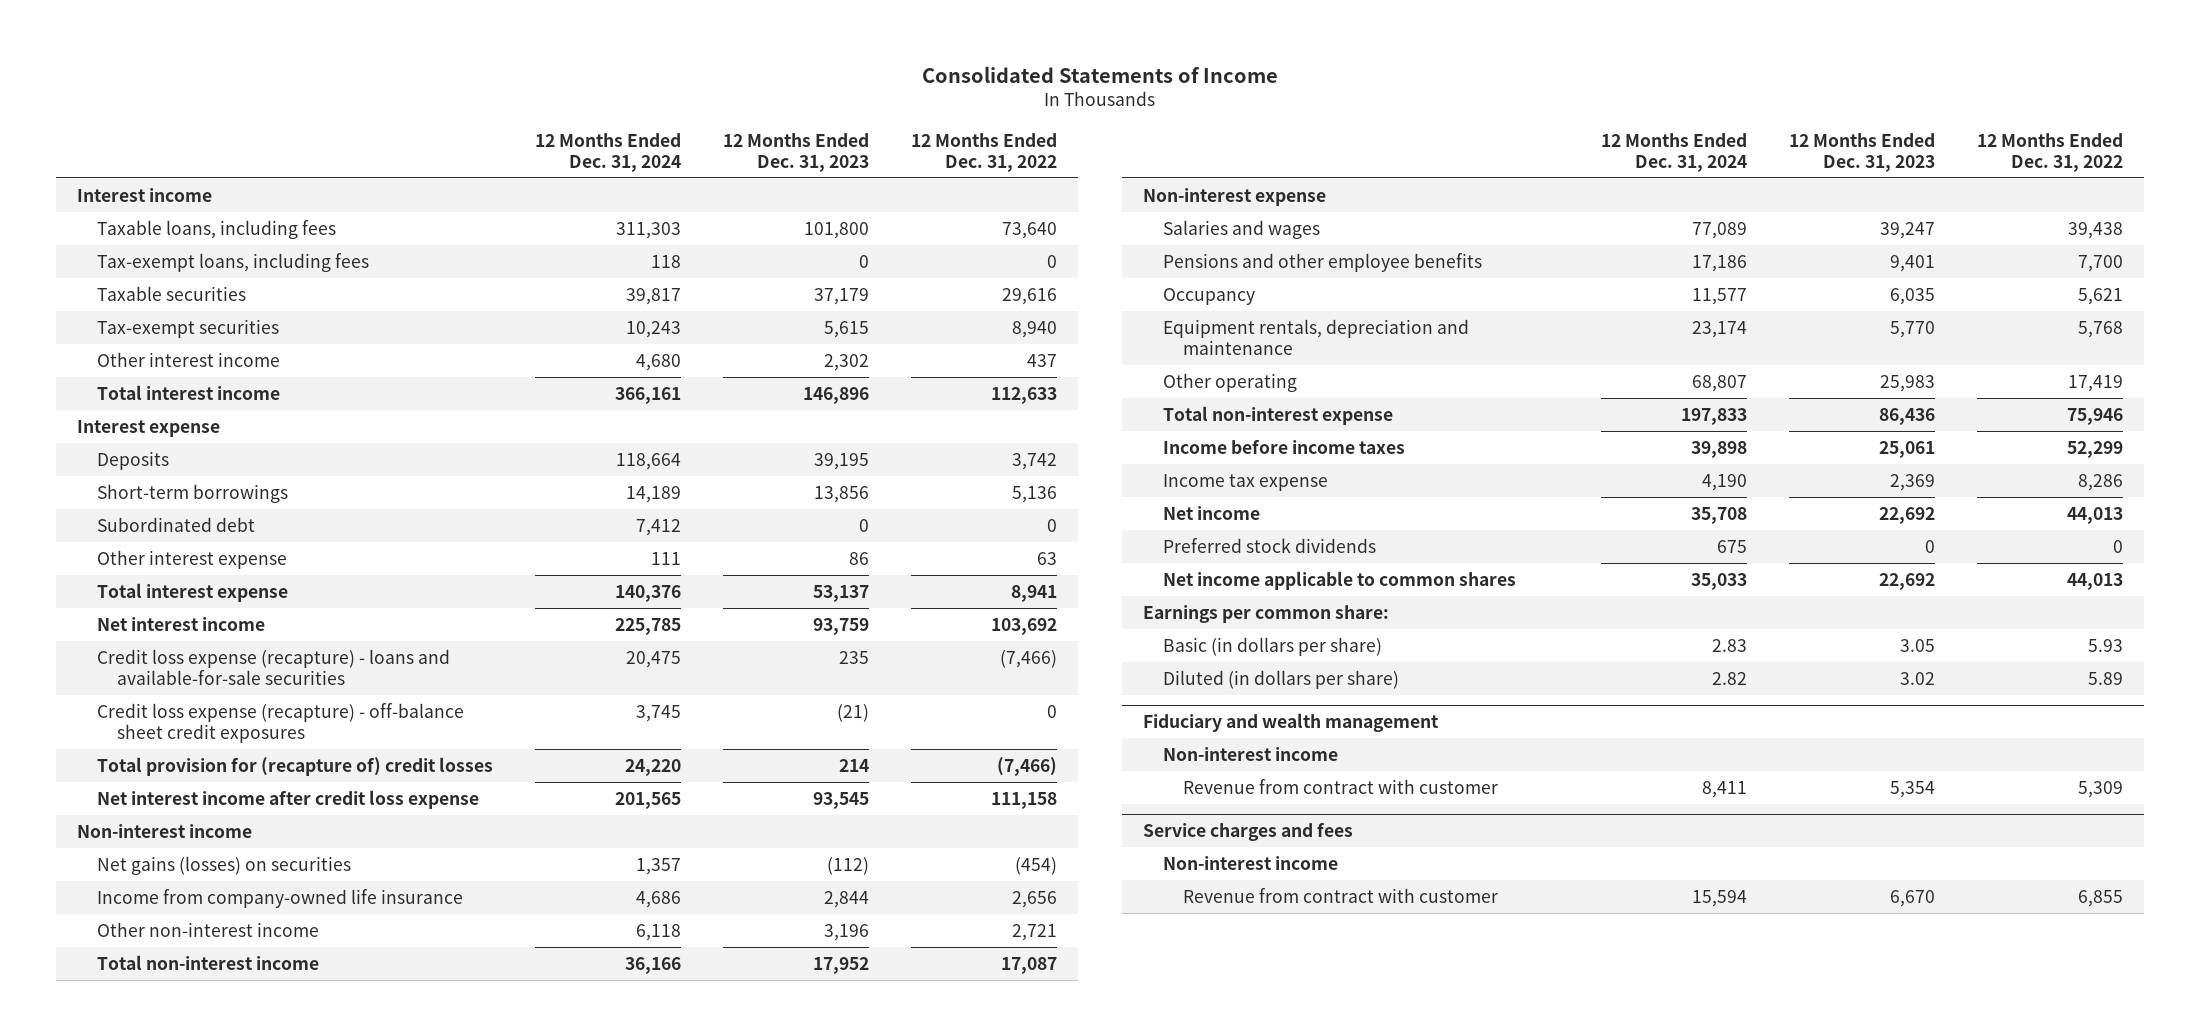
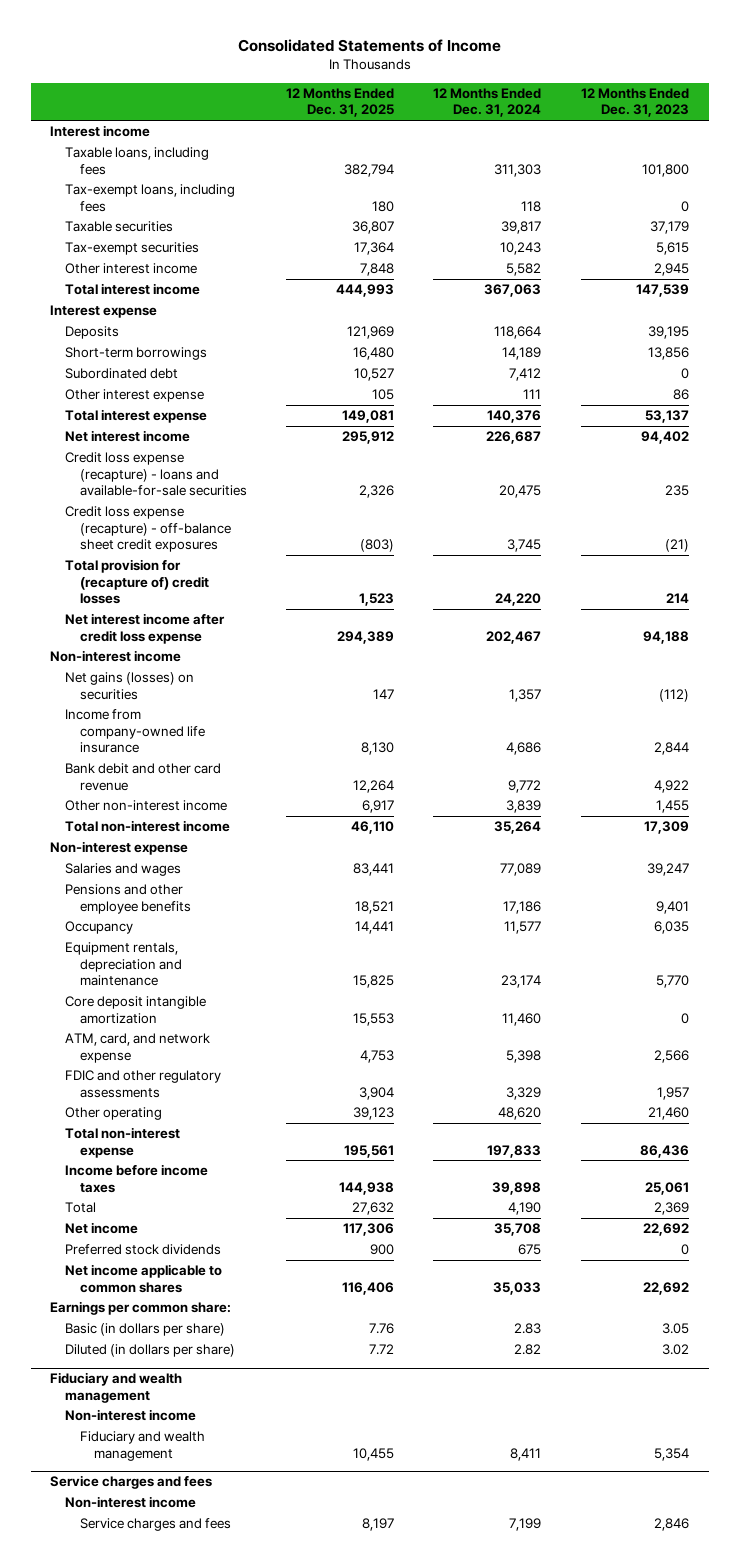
[910,132,1057,172] 12 Months Ended Dec. 31, 2022 -> none
none -> [285,87,394,118] 12 Months Ended Dec. 31, 2025
[635,353,681,371] 4,680 -> [506,263,542,277] 5,582
[823,353,869,371] 2,302 -> [653,263,689,277] 2,945
[614,386,681,404] 366,161 -> [484,284,542,298] 367,063
[802,386,869,404] 146,896 -> [635,284,689,298] 147,539
[614,617,681,635] 225,785 -> [486,431,542,445] 226,687
[812,617,869,635] 93,759 -> [640,431,689,445] 94,402
[614,791,681,809] 201,565 -> [486,630,542,644] 202,467
[812,791,869,809] 93,545 -> [642,630,689,644] 94,188
none -> [64,763,221,791] Bank debit and other card revenue
[635,923,681,941] 6,118 -> [506,800,542,814] 3,839
[823,923,869,941] 3,196 -> [655,800,689,814] 1,455
[624,956,681,974] 36,166 -> [494,821,542,835] 35,264
[812,956,869,974] 17,952 -> [643,821,689,835] 17,309
none -> [64,996,206,1024] Core deposit intangible amortization
none -> [64,1033,210,1063] ATM, card, and network expense
none -> [64,1070,221,1098] FDIC and other regulatory assessments
[1691,374,1747,392] 68,807 -> [498,1107,542,1121] 48,620
[1879,374,1935,392] 25,983 -> [647,1107,689,1121] 21,460
[1162,473,1328,491] Income tax expense -> [64,1202,96,1214] Total
[1183,778,1499,794] Revenue from contract with customer -> [79,1431,205,1461] Fiduciary and wealth management
[1183,887,1499,903] Revenue from contract with customer -> none
none -> [79,1518,231,1532] Service charges and fees

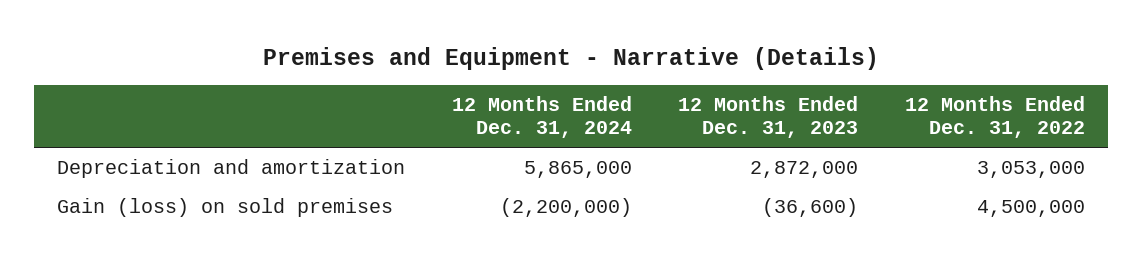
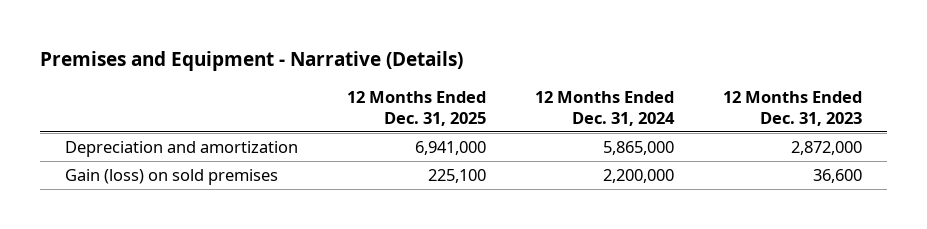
[904,95,1085,139] 12 Months Ended Dec. 31, 2022 -> none
none -> [347,91,487,126] 12 Months Ended Dec. 31, 2025
[499,198,632,218] (2,200,000) -> [603,169,675,184] 2,200,000
[762,198,859,218] (36,600) -> [813,169,863,184] 36,600

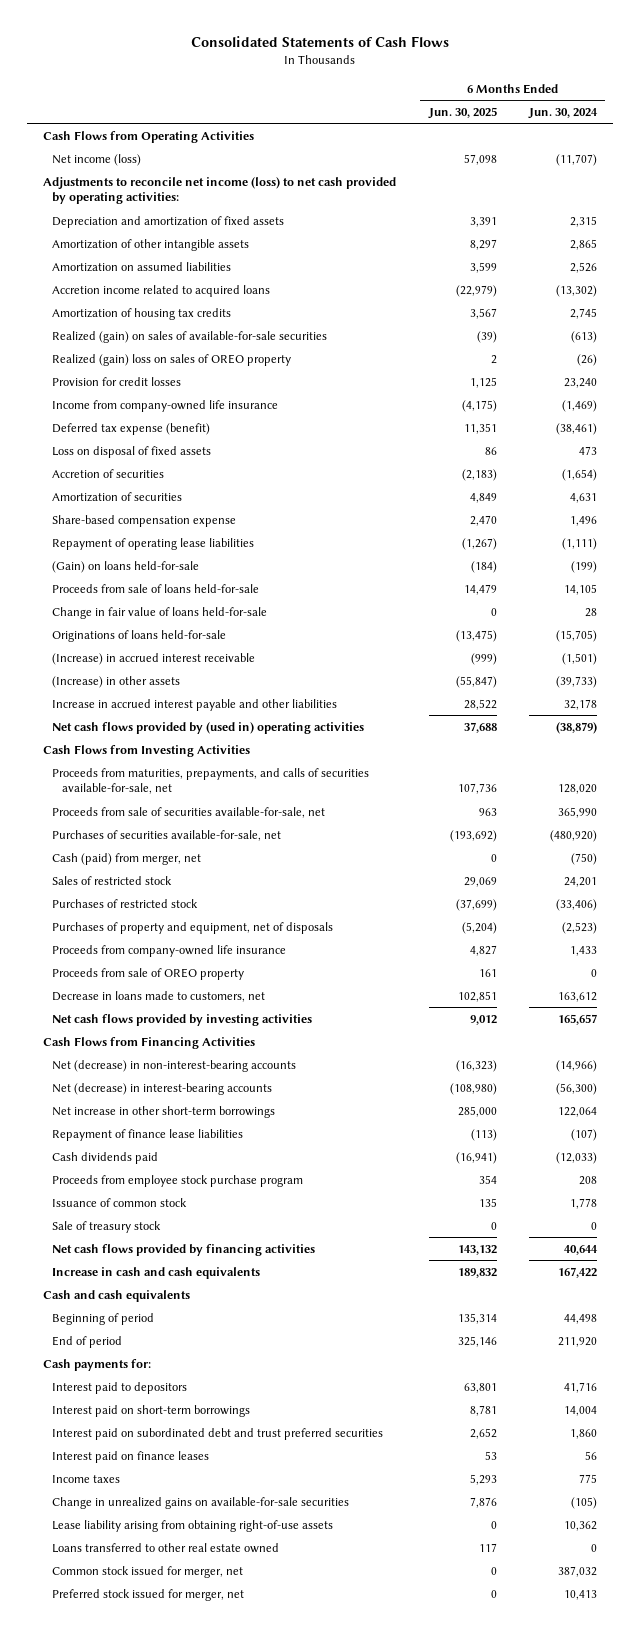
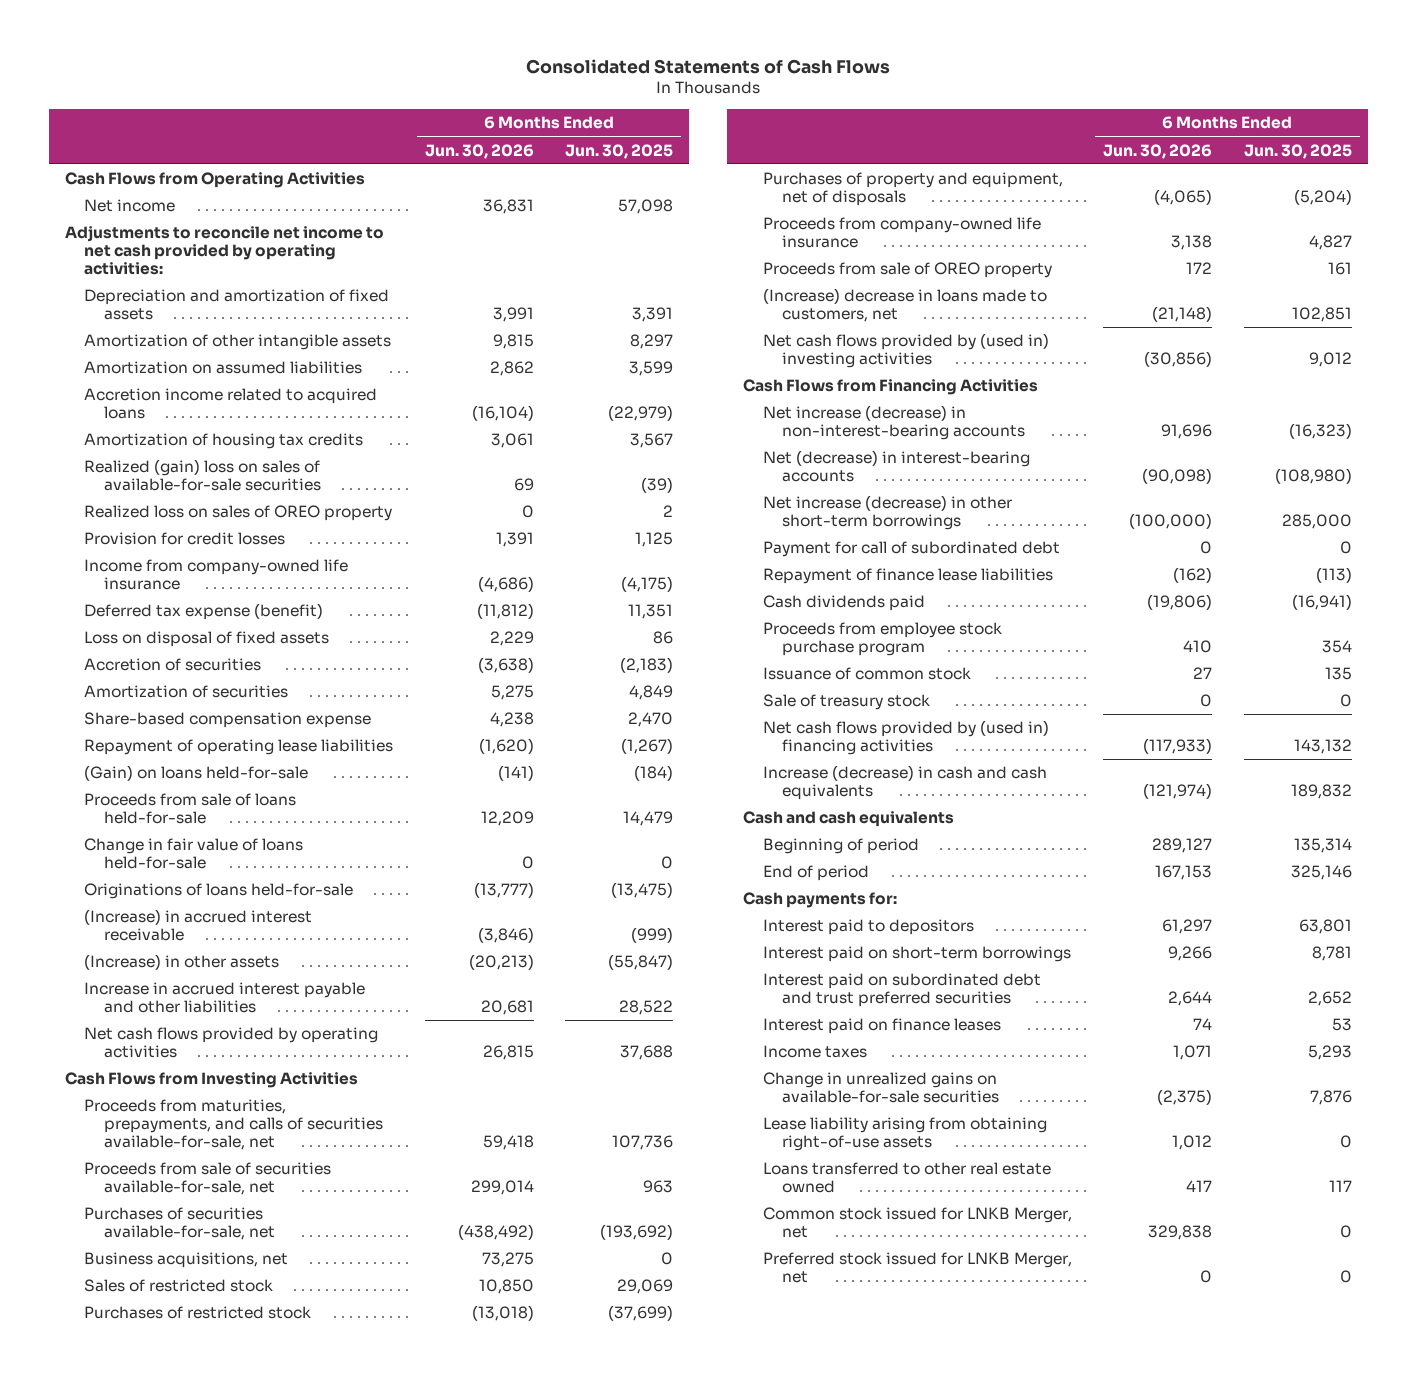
[527,107,598,119] Jun. 30, 2024 -> none
none -> [424,143,534,159] Jun. 30, 2026
[52,153,142,166] Net income (loss) -> [84,199,176,213] Net income
[43,176,397,205] Adjustments to reconcile net income (loss) to net cash provided by operating activities: -> [64,226,384,275] Adjustments to reconcile net income to net cash provided by operating activities:
[52,330,328,343] Realized (gain) on sales of available-for-sale securities -> [84,459,321,491] Realized (gain) loss on sales of available-for-sale securities
[52,353,292,366] Realized (gain) loss on sales of OREO property -> [84,505,393,522] Realized loss on sales of OREO property
[52,721,365,734] Net cash flows provided by (used in) operating activities -> [84,1027,379,1058] Net cash flows provided by operating activities
[52,852,202,865] Cash (paid) from merger, net -> [84,1252,289,1269] Business acquisitions, net
[52,990,266,1002] Decrease in loans made to customers, net -> [762,288,1047,322] (Increase) decrease in loans made to customers, net
[52,1013,313,1026] Net cash flows provided by investing activities -> [762,333,1049,368] Net cash flows provided by (used in) investing activities
[52,1059,297,1072] Net (decrease) in non-interest-bearing accounts -> [762,405,1025,440] Net increase (decrease) in non-interest-bearing accounts
[52,1105,276,1118] Net increase in other short-term borrowings -> [762,495,1012,530] Net increase (decrease) in other short-term borrowings
none -> [762,541,1060,558] Payment for call of subordinated debt
[52,1243,316,1256] Net cash flows provided by financing activities -> [762,720,1049,755] Net cash flows provided by (used in) financing activities
[52,1266,261,1279] Increase in cash and cash equivalents -> [762,765,1047,800] Increase (decrease) in cash and cash equivalents
[52,1565,244,1578] Common stock issued for merger, net -> [762,1207,1072,1238] Common stock issued for LNKB Merger, net
[52,1588,245,1601] Preferred stock issued for merger, net -> [762,1252,1072,1283] Preferred stock issued for LNKB Merger, net

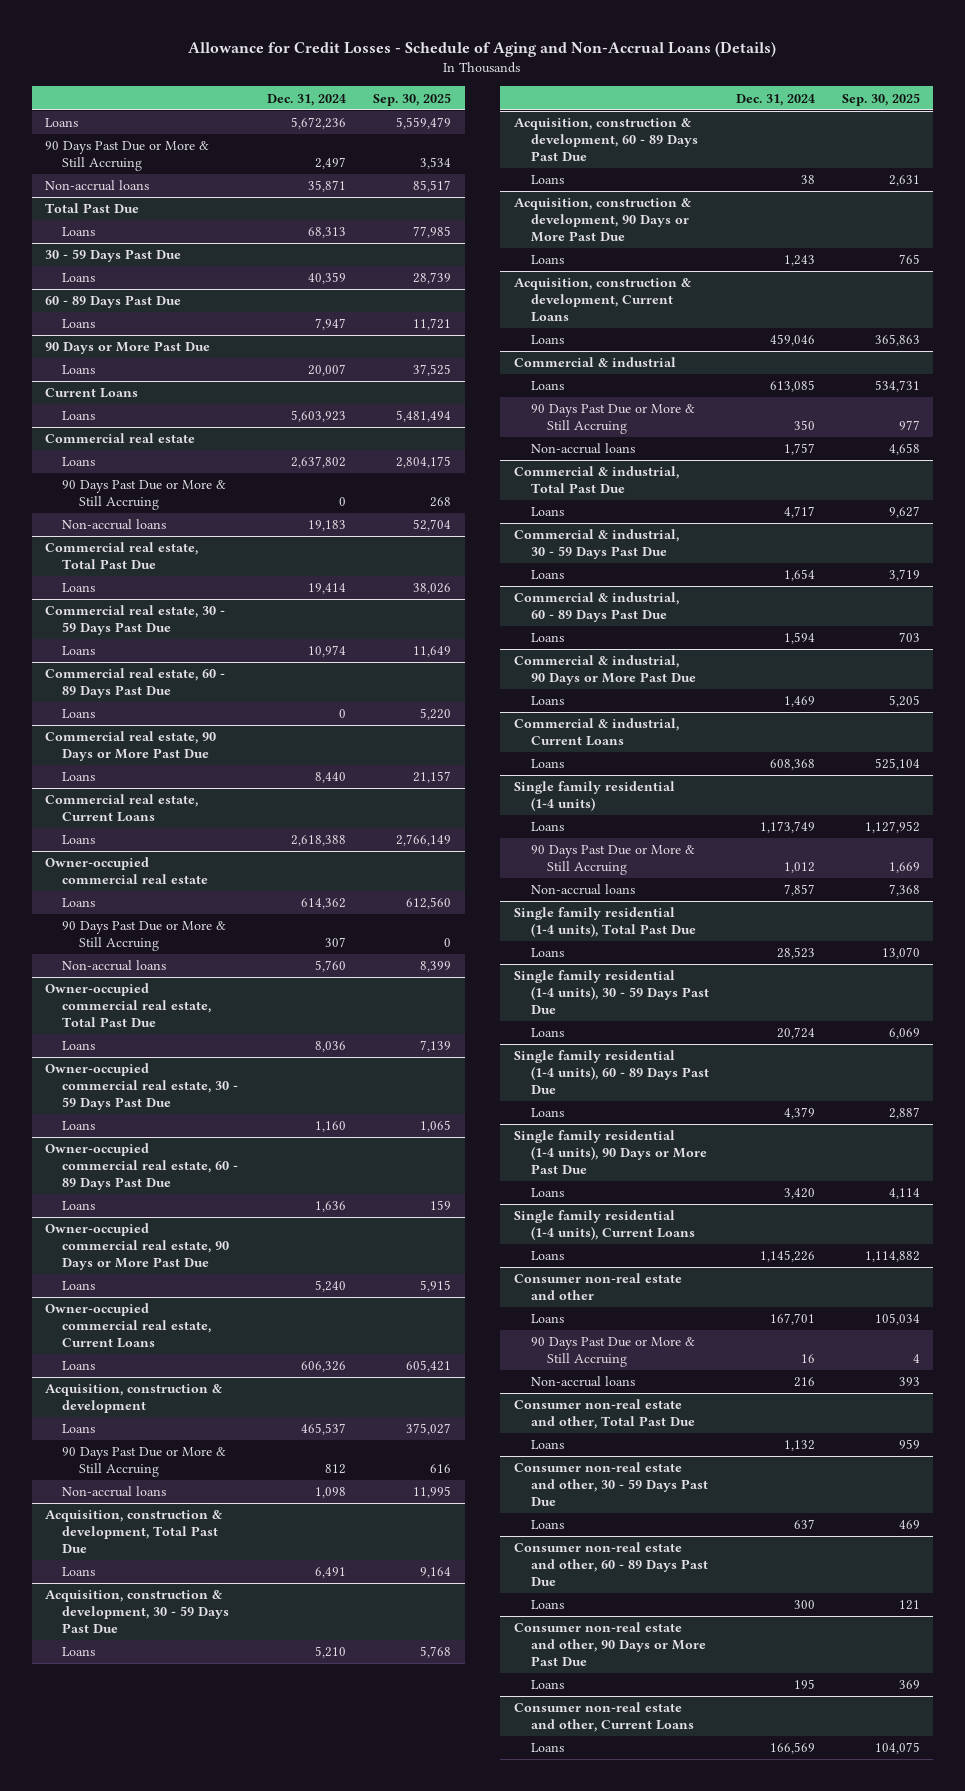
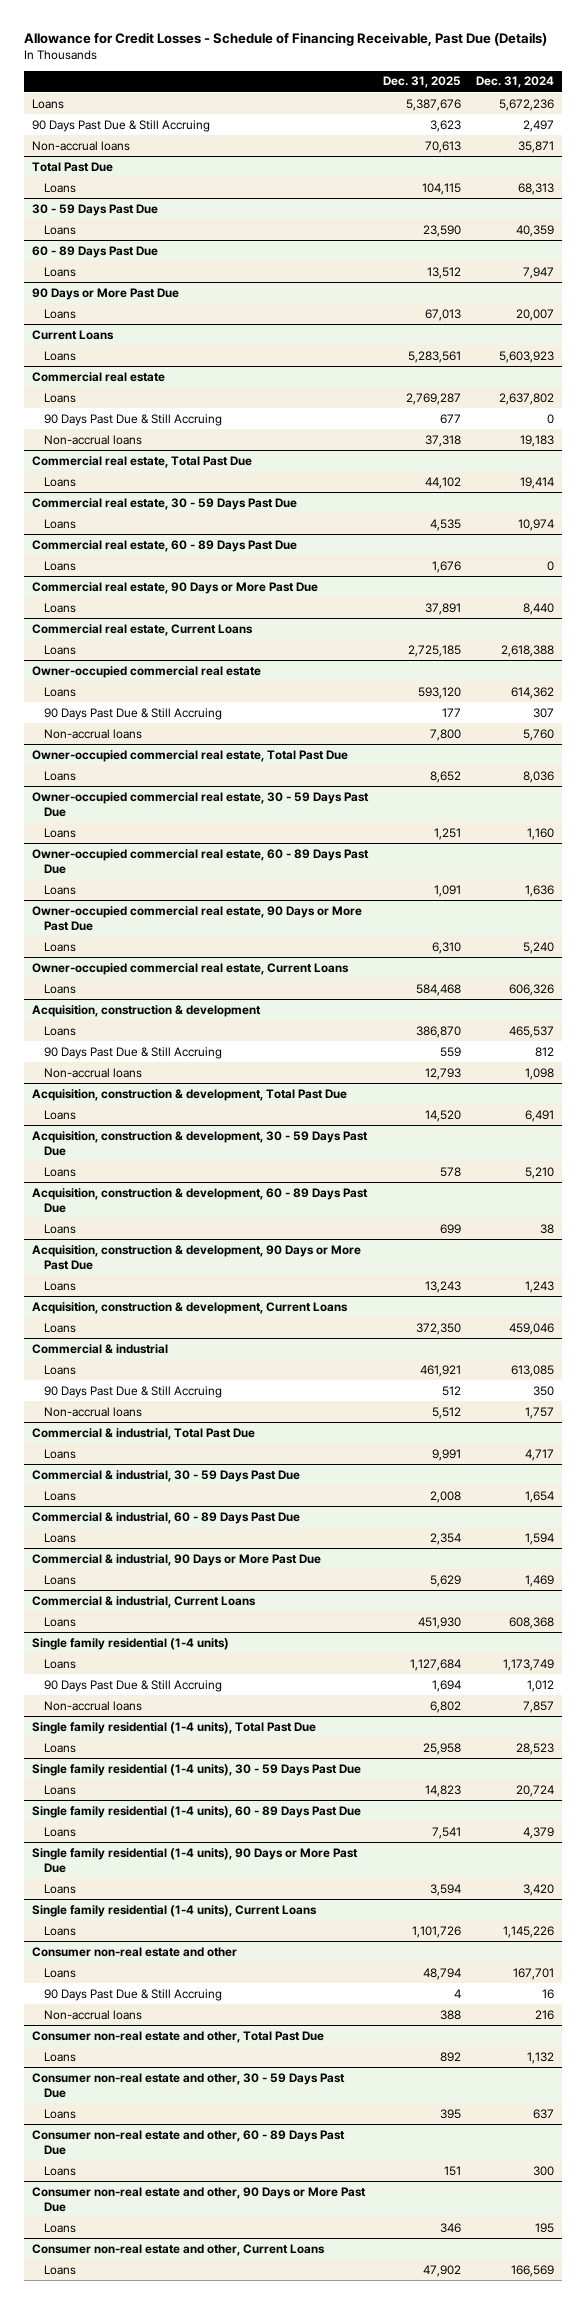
[188,41,777,58] Allowance for Credit Losses - Schedule of Aging and Non-Accrual Loans (Details) -> [24,31,548,46] Allowance for Credit Losses - Schedule of Financing Receivable, Past Due (Details)
[373,92,452,106] Sep. 30, 2025 -> none
none -> [383,76,462,89] Dec. 31, 2025
[45,141,210,172] 90 Days Past Due or More & Still Accruing -> [32,119,211,132] 90 Days Past Due & Still Accruing
[62,480,227,511] 90 Days Past Due or More & Still Accruing -> [43,413,222,426] 90 Days Past Due & Still Accruing
[62,921,227,952] 90 Days Past Due or More & Still Accruing -> [43,707,222,720] 90 Days Past Due & Still Accruing
[62,1447,227,1478] 90 Days Past Due or More & Still Accruing -> [43,1046,222,1059] 90 Days Past Due & Still Accruing
[530,404,695,435] 90 Days Past Due or More & Still Accruing -> [43,1385,222,1398] 90 Days Past Due & Still Accruing
[530,845,695,876] 90 Days Past Due or More & Still Accruing -> [43,1679,222,1692] 90 Days Past Due & Still Accruing
[530,1337,695,1368] 90 Days Past Due or More & Still Accruing -> [43,1988,222,2001] 90 Days Past Due & Still Accruing

